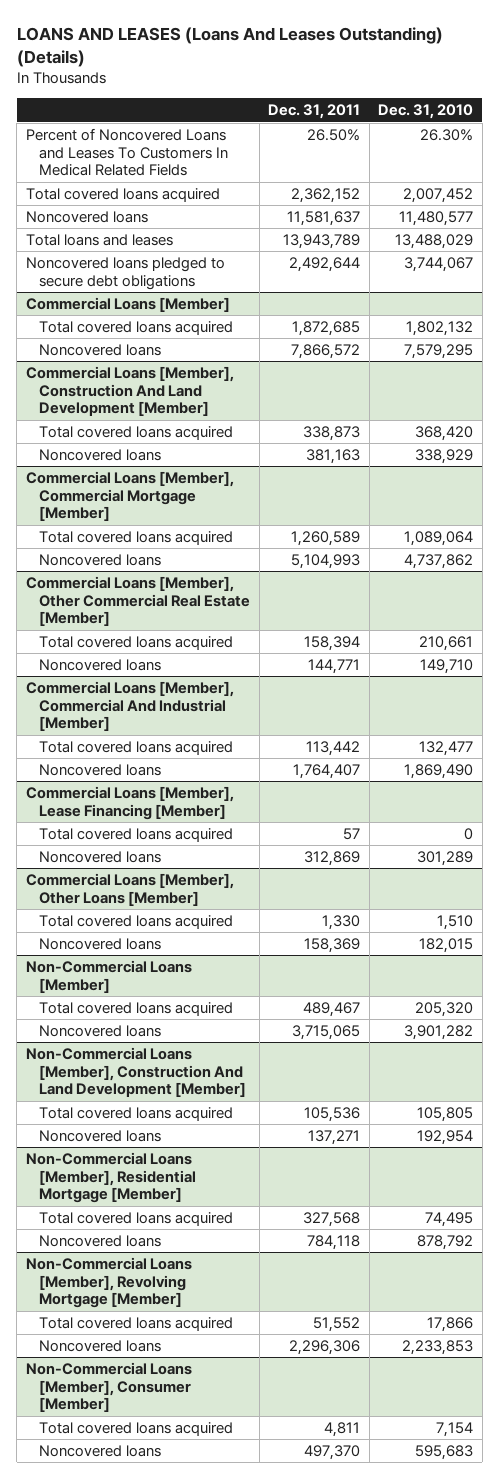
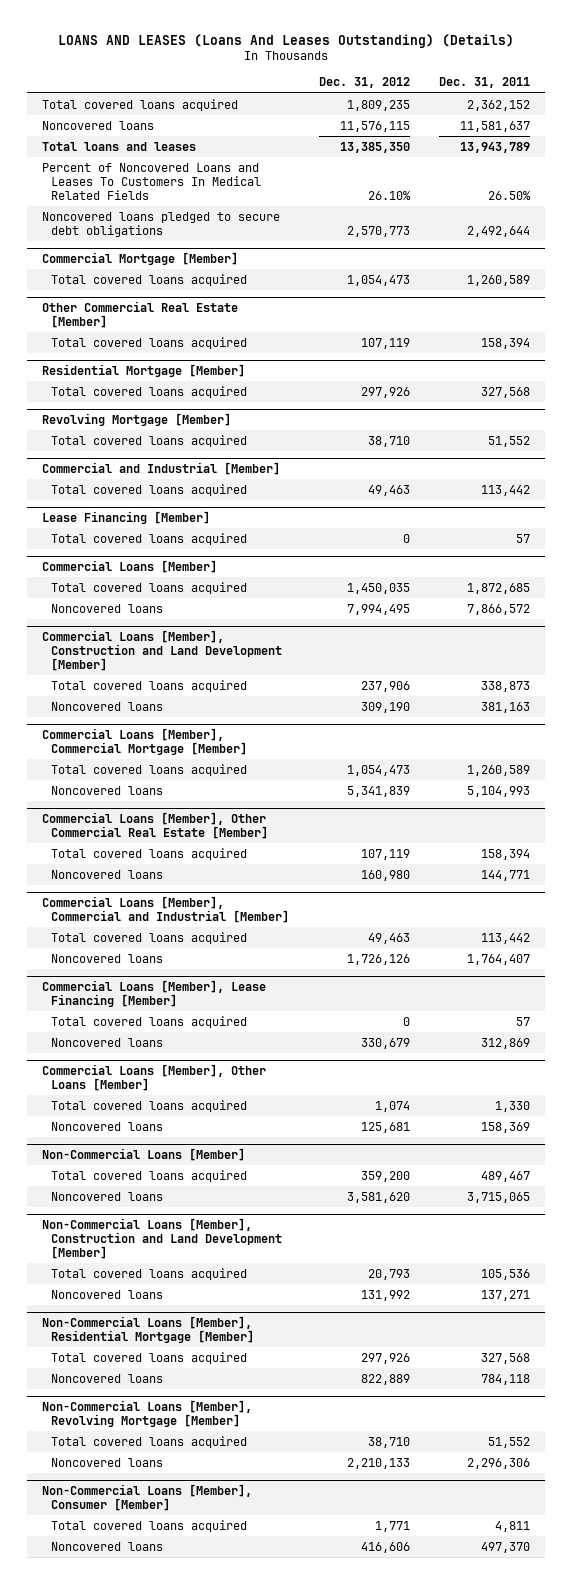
[378,104,474,120] Dec. 31, 2010 -> none
none -> [318,77,410,89] Dec. 31, 2012
[25,128,229,177] Percent of Noncovered Loans and Leases To Customers In Medical Related Fields -> [41,162,262,200] Percent of Noncovered Loans and Leases To Customers In Medical Related Fields
none -> [41,251,238,265] Commercial Mortgage [Member]
none -> [51,273,248,286] Total covered loans acquired
none -> [41,300,238,328] Other Commercial Real Estate [Member]
none -> [51,336,248,349] Total covered loans acquired
none -> [41,363,245,377] Residential Mortgage [Member]
none -> [51,385,248,398] Total covered loans acquired
none -> [41,412,231,426] Revolving Mortgage [Member]
none -> [51,434,248,447] Total covered loans acquired
none -> [41,461,280,475] Commercial and Industrial [Member]
none -> [51,483,248,496] Total covered loans acquired
none -> [41,510,210,524] Lease Financing [Member]
none -> [51,532,248,545] Total covered loans acquired
[25,366,234,417] Commercial Loans [Member], Construction And Land Development [Member] -> [41,629,283,671] Commercial Loans [Member], Construction and Land Development [Member]
[25,681,234,732] Commercial Loans [Member], Commercial And Industrial [Member] -> [41,895,290,923] Commercial Loans [Member], Commercial and Industrial [Member]
[25,1047,247,1098] Non-Commercial Loans [Member], Construction And Land Development [Member] -> [41,1217,283,1259] Non-Commercial Loans [Member], Construction and Land Development [Member]

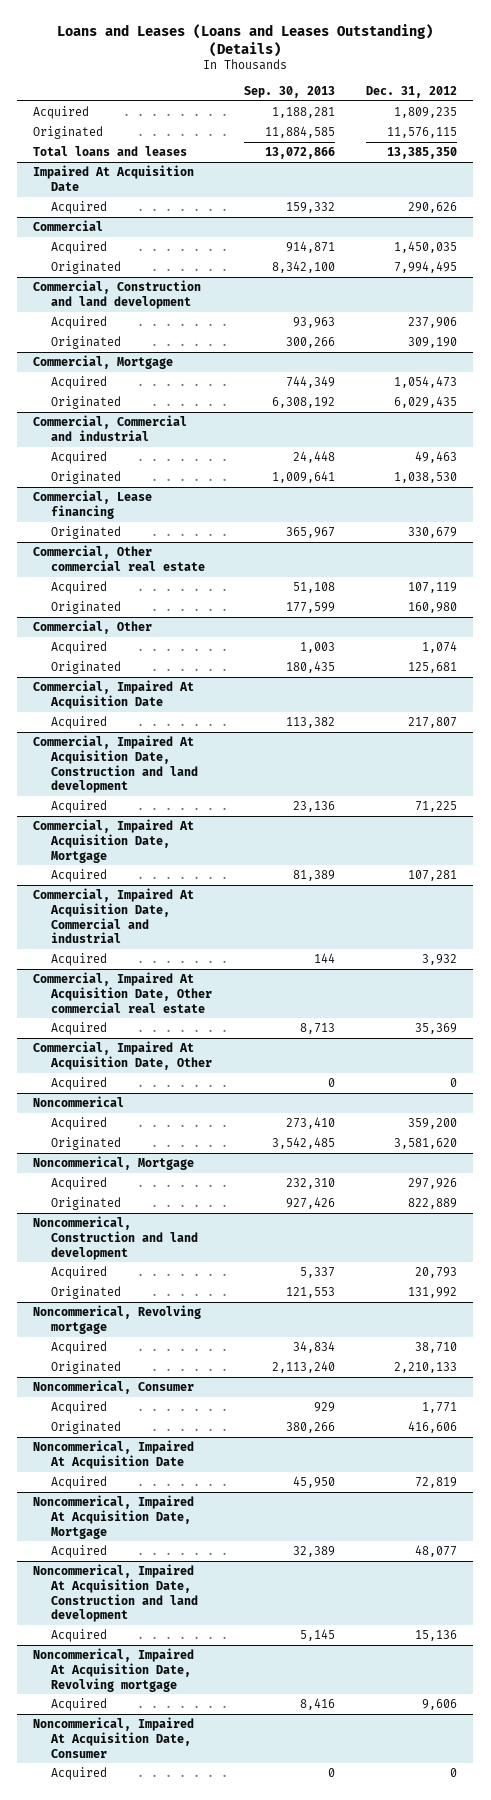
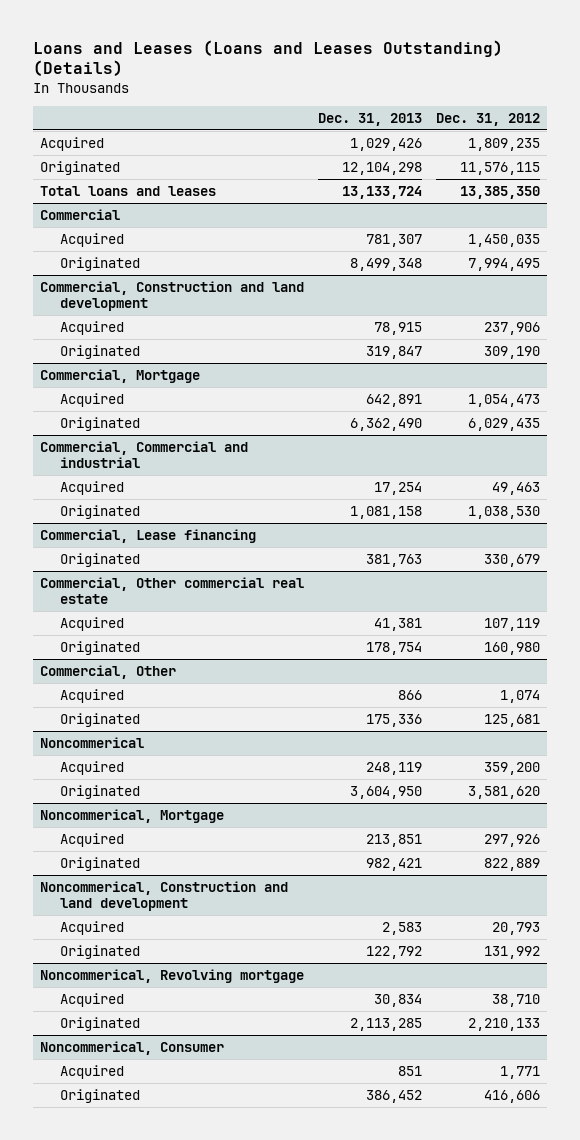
[243,85,335,98] Sep. 30, 2013 -> none
none -> [318,112,423,126] Dec. 31, 2013
[33,164,195,191] Impaired At Acquisition Date -> none
[51,200,108,214] Acquired -> none
[33,679,195,709] Commercial, Impaired At Acquisition Date -> none
[51,715,108,729] Acquired -> none
[33,734,199,794] Commercial, Impaired At Acquisition Date, Construction and land development -> none
[51,799,108,813] Acquired -> none
[33,818,195,863] Commercial, Impaired At Acquisition Date, Mortgage -> none
[51,868,108,882] Acquired -> none
[33,887,195,944] Commercial, Impaired At Acquisition Date, Commercial and industrial -> none
[51,952,108,966] Acquired -> none
[33,971,213,1013] Commercial, Impaired At Acquisition Date, Other commercial real estate -> none
[51,1021,108,1035] Acquired -> none
[33,1040,213,1070] Commercial, Impaired At Acquisition Date, Other -> none
[51,1076,108,1090] Acquired -> none
[33,1439,195,1469] Noncommerical, Impaired At Acquisition Date -> none
[51,1475,108,1489] Acquired -> none
[33,1494,195,1539] Noncommerical, Impaired At Acquisition Date, Mortgage -> none
[51,1544,108,1558] Acquired -> none
[33,1563,199,1623] Noncommerical, Impaired At Acquisition Date, Construction and land development -> none
[51,1628,108,1642] Acquired -> none
[33,1647,195,1692] Noncommerical, Impaired At Acquisition Date, Revolving mortgage -> none
[51,1697,108,1711] Acquired -> none
[33,1716,195,1758] Noncommerical, Impaired At Acquisition Date, Consumer -> none
[51,1766,108,1780] Acquired -> none

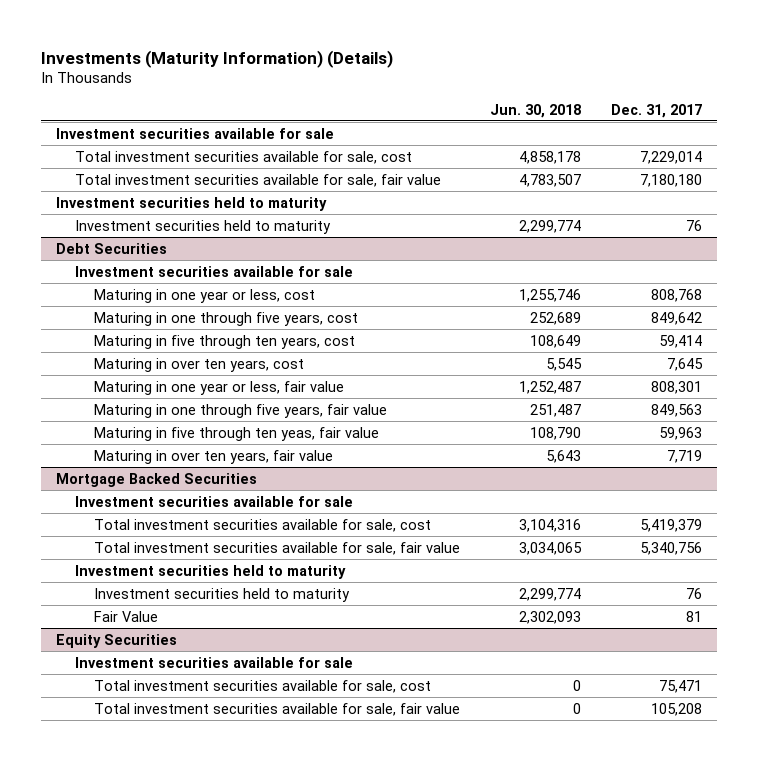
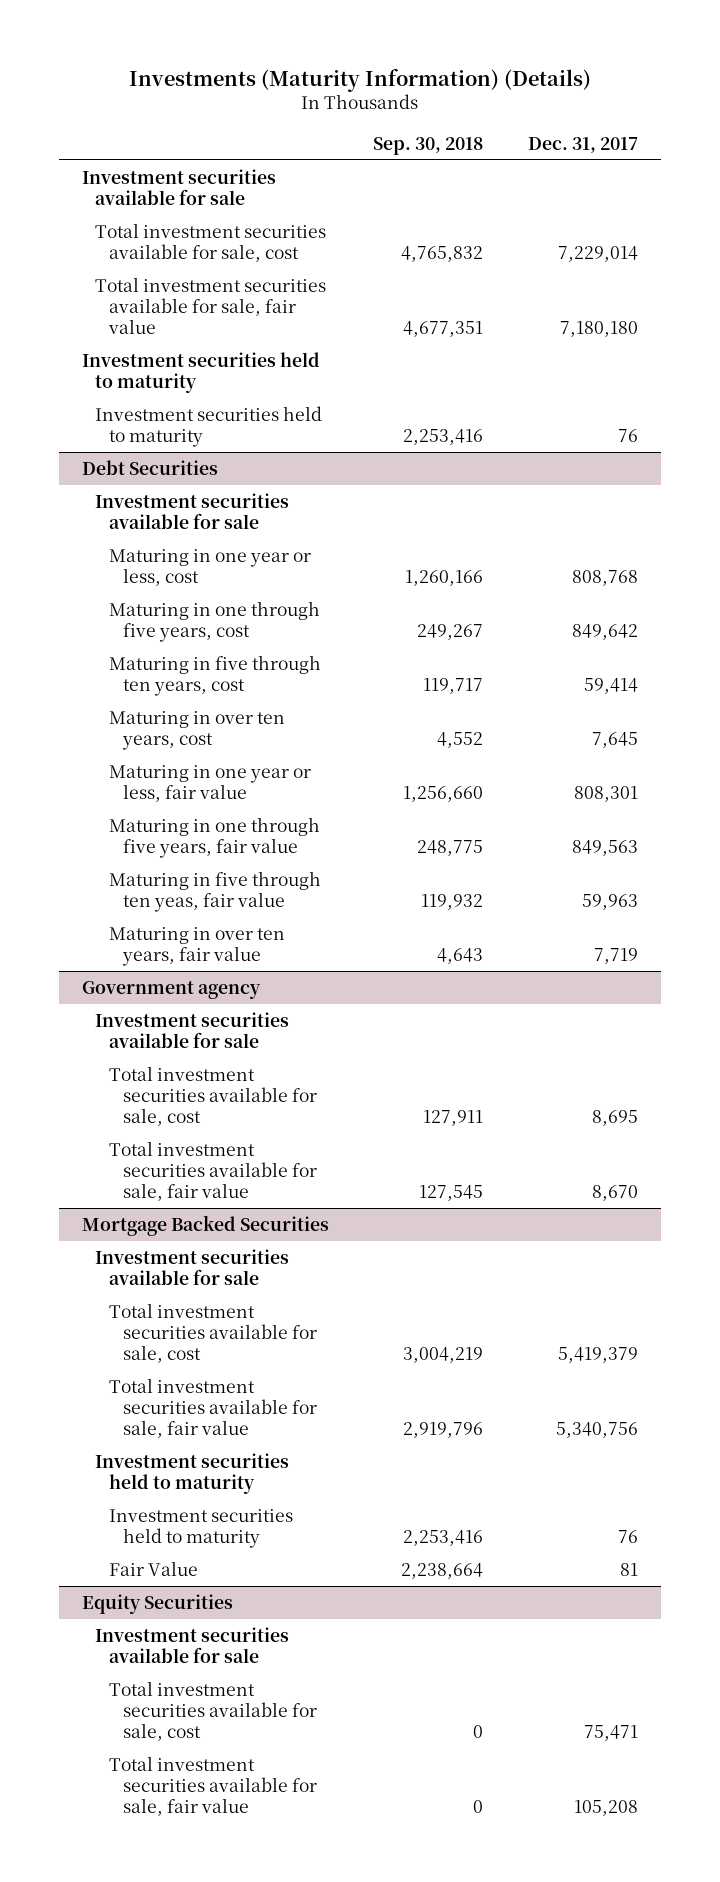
[490,103,582,118] Jun. 30, 2018 -> none
none -> [373,136,484,155] Sep. 30, 2018
none -> [81,980,261,999] Government agency
none -> [95,1011,290,1048] Investment securities available for sale
none -> [109,1065,318,1126] Total investment securities available for sale, cost
none -> [109,1140,318,1201] Total investment securities available for sale, fair value

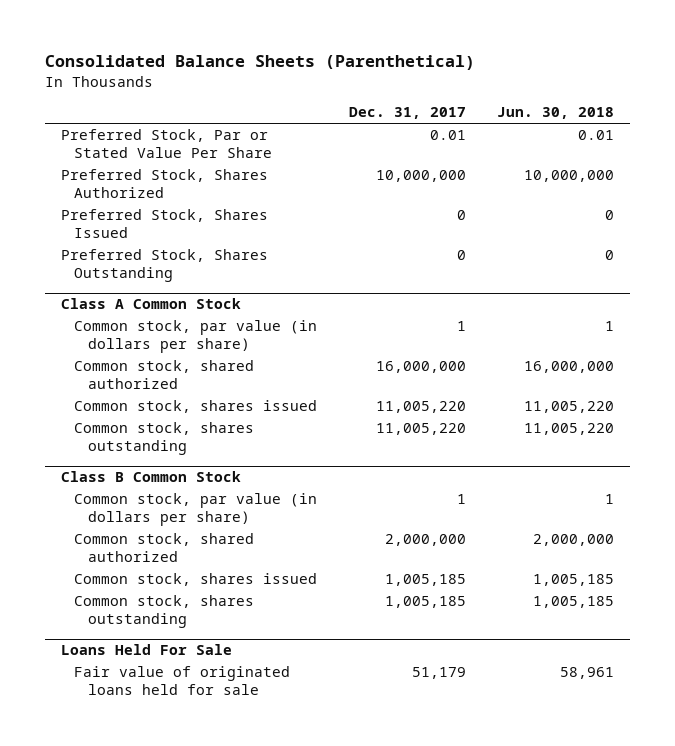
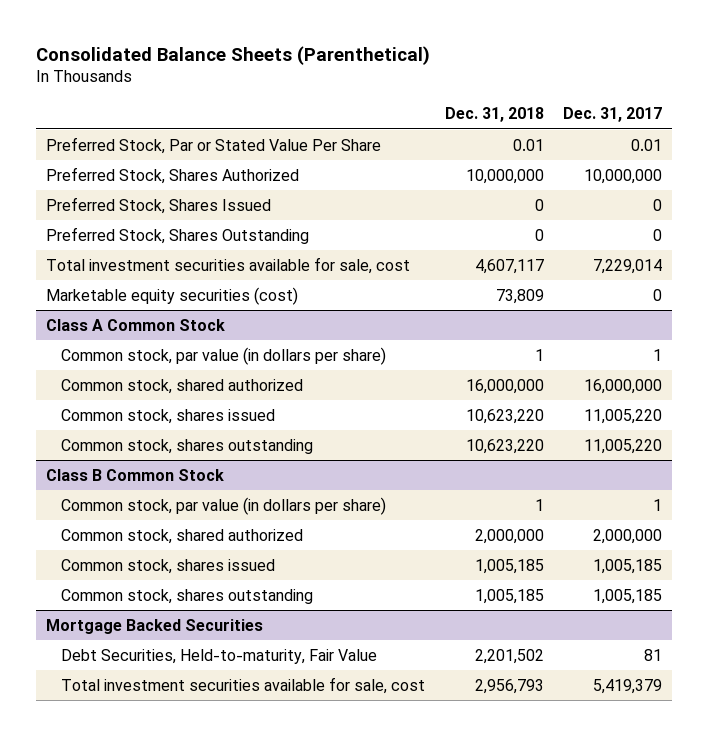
[497,107,615,120] Jun. 30, 2018 -> none
none -> [444,107,544,123] Dec. 31, 2018
none -> [45,256,410,274] Total investment securities available for sale, cost
none -> [45,286,298,305] Marketable equity securities (cost)
[60,644,232,656] Loans Held For Sale -> none
[74,666,291,696] Fair value of originated loans held for sale -> none
none -> [45,618,263,634] Mortgage Backed Securities
none -> [60,648,377,664] Debt Securities, Held-to-maturity, Fair Value
none -> [60,676,425,694] Total investment securities available for sale, cost

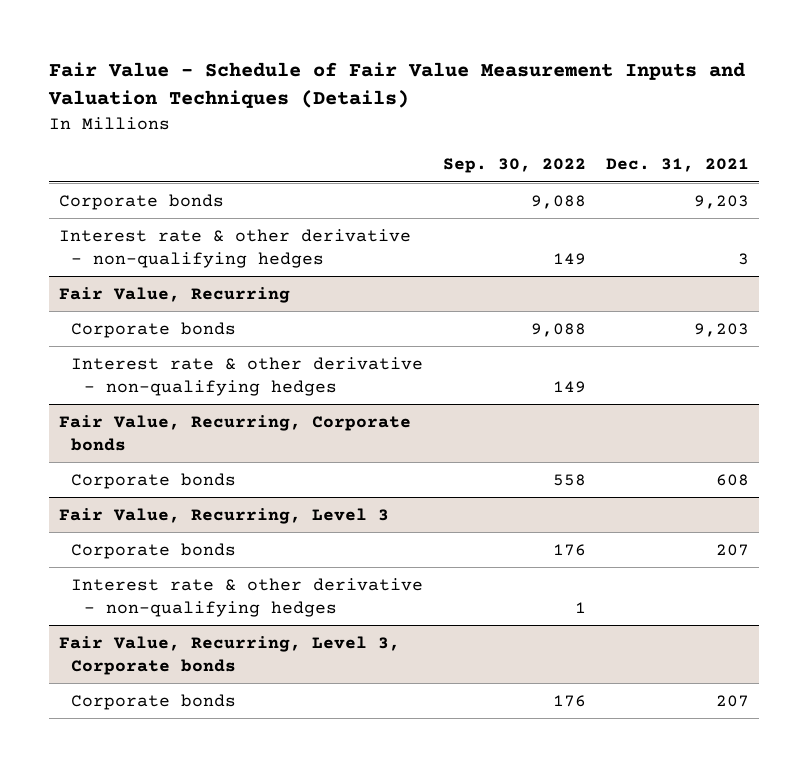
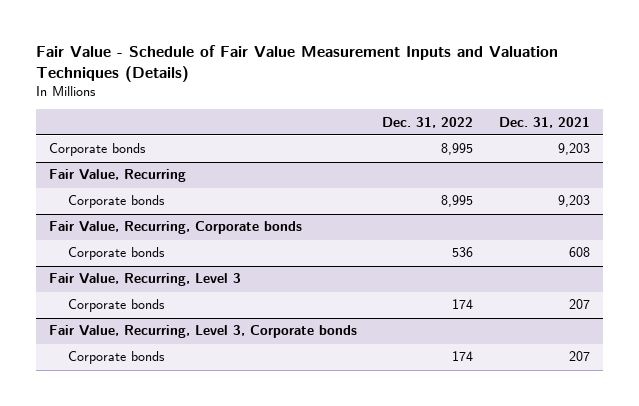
[443,158,587,174] Sep. 30, 2022 -> none
none -> [382,116,474,128] Dec. 31, 2022
[58,228,411,268] Interest rate & other derivative - non-qualifying hedges -> none
[71,356,424,396] Interest rate & other derivative - non-qualifying hedges -> none
[71,577,424,617] Interest rate & other derivative - non-qualifying hedges -> none

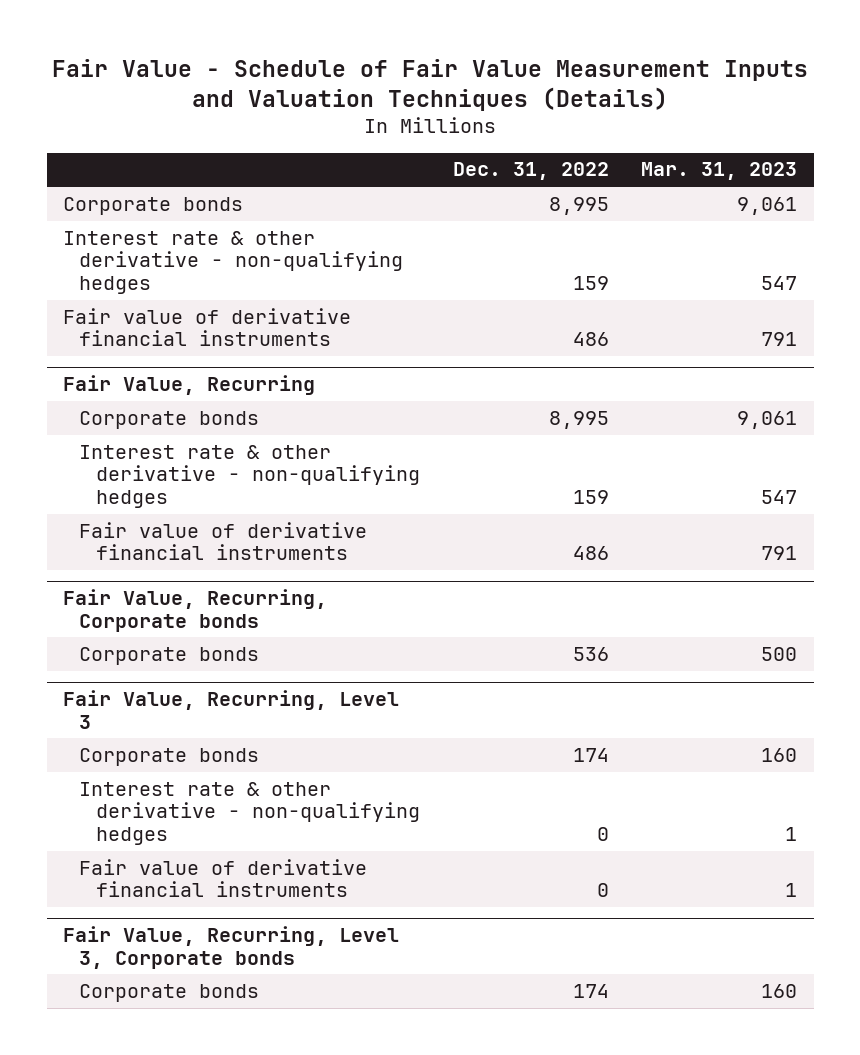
[498,116,590,128] Dec. 31, 2021 -> none
none -> [641,162,798,181] Mar. 31, 2023
none -> [62,230,404,295] Interest rate & other derivative - non-qualifying hedges
none -> [62,307,351,347] Fair value of derivative financial instruments
none -> [79,444,420,509] Interest rate & other derivative - non-qualifying hedges
none -> [79,521,368,561] Fair value of derivative financial instruments
none -> [79,781,420,846] Interest rate & other derivative - non-qualifying hedges
none -> [79,858,368,898] Fair value of derivative financial instruments

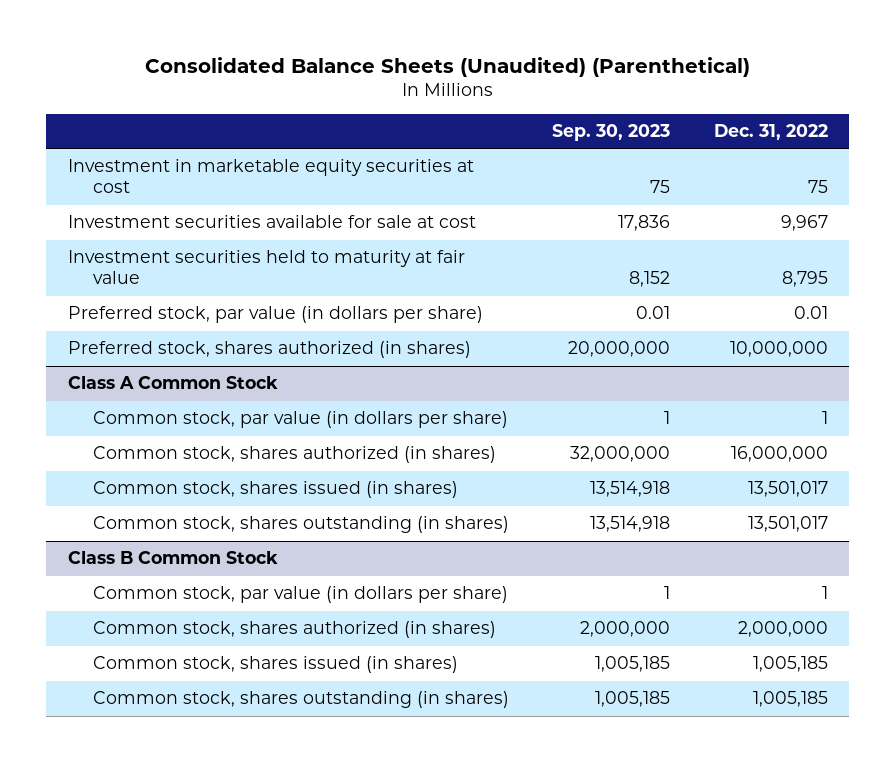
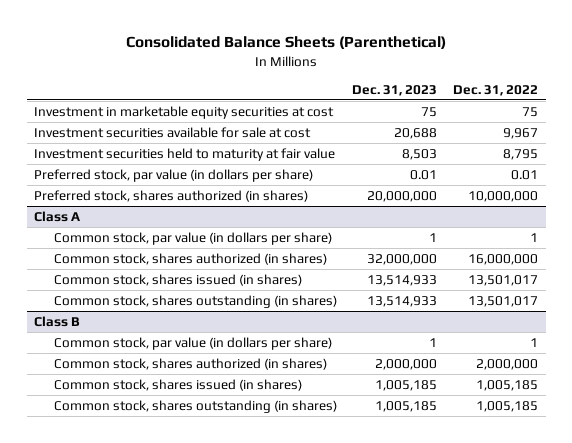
[144,56,750,77] Consolidated Balance Sheets (Unaudited) (Parenthetical) -> [126,36,447,50] Consolidated Balance Sheets (Parenthetical)
[552,123,671,141] Sep. 30, 2023 -> none
none -> [352,84,438,96] Dec. 31, 2023
[67,376,278,390] Class A Common Stock -> [34,210,81,222] Class A
[67,551,278,565] Class B Common Stock -> [34,315,81,327] Class B

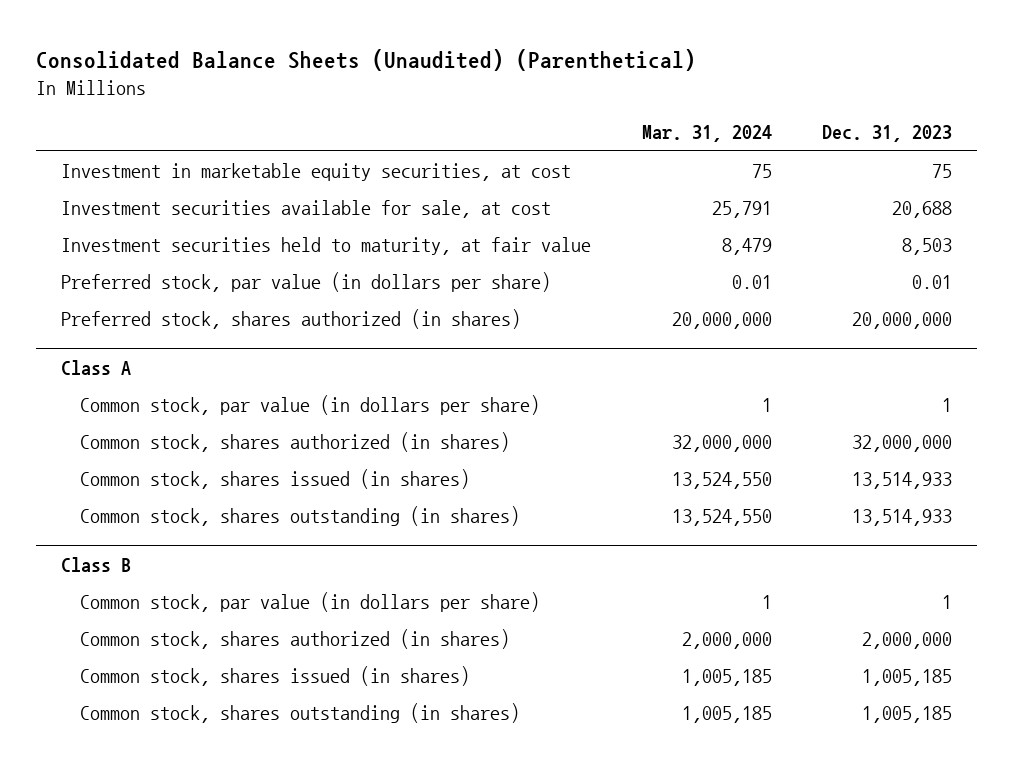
[126,36,447,50] Consolidated Balance Sheets (Parenthetical) -> [36,48,697,71] Consolidated Balance Sheets (Unaudited) (Parenthetical)
[452,84,538,96] Dec. 31, 2022 -> none
none -> [641,125,772,143] Mar. 31, 2024
[34,105,335,119] Investment in marketable equity securities at cost -> [61,163,572,182] Investment in marketable equity securities, at cost
[34,126,312,138] Investment securities available for sale at cost -> [61,200,552,219] Investment securities available for sale, at cost
[34,147,336,161] Investment securities held to maturity at fair value -> [61,237,592,256] Investment securities held to maturity, at fair value

